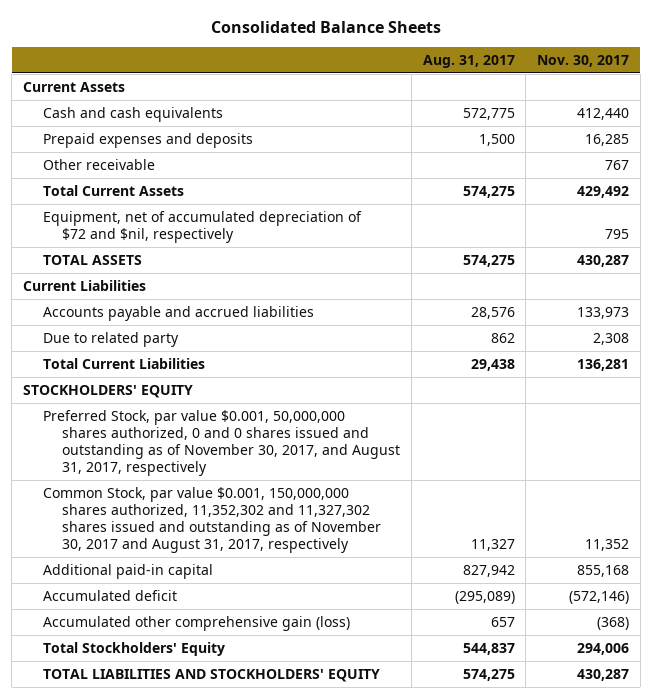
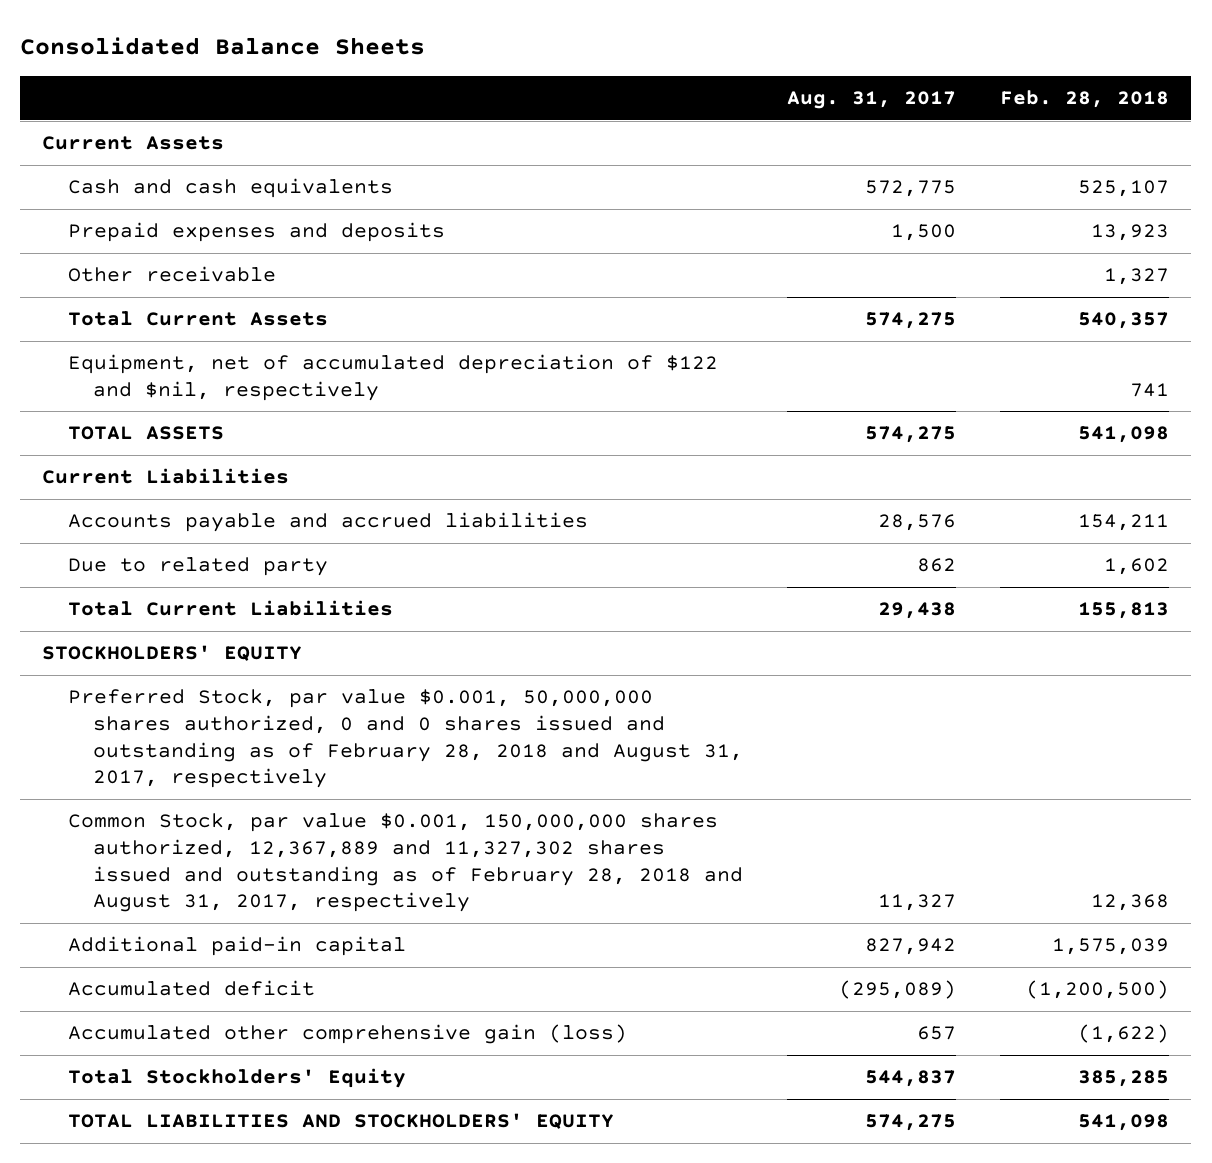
[536,54,629,67] Nov. 30, 2017 -> none
none -> [1000,90,1170,109] Feb. 28, 2018
[42,210,362,244] Equipment, net of accumulated depreciation of $72 and $nil, respectively -> [67,354,718,402] Equipment, net of accumulated depreciation of $122 and $nil, respectively
[42,409,401,477] Preferred Stock, par value $0.001, 50,000,000 shares authorized, 0 and 0 shares issued and outstanding as of November 30, 2017, and August 31, 2017, respectively -> [67,689,744,789] Preferred Stock, par value $0.001, 50,000,000 shares authorized, 0 and 0 shares issued and outstanding as of February 28, 2018 and August 31, 2017, respectively
[42,486,382,554] Common Stock, par value $0.001, 150,000,000 shares authorized, 11,352,302 and 11,327,302 shares issued and outstanding as of November 30, 2017 and August 31, 2017, respectively -> [67,813,744,913] Common Stock, par value $0.001, 150,000,000 shares authorized, 12,367,889 and 11,327,302 shares issued and outstanding as of February 28, 2018 and August 31, 2017, respectively

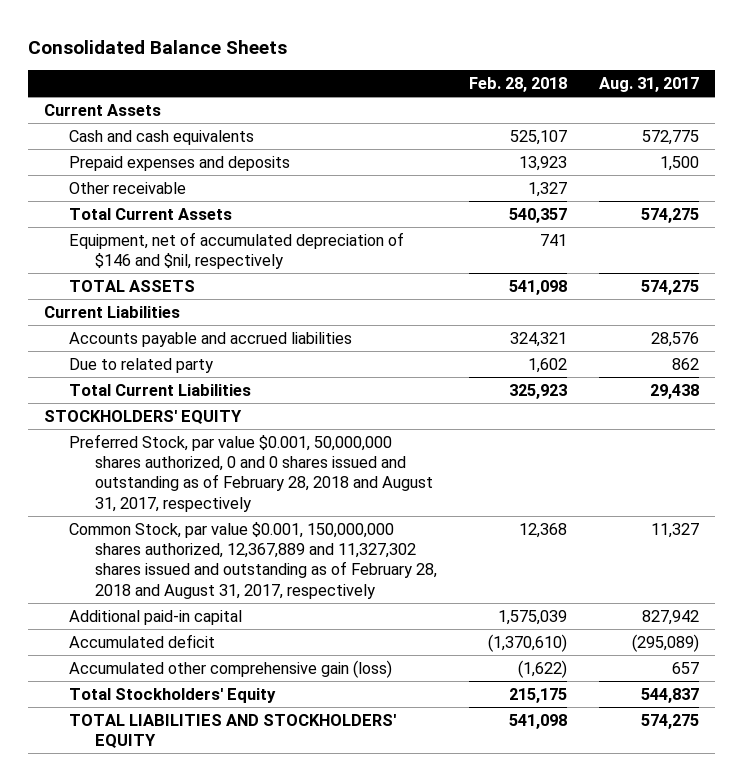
[67,354,718,402] Equipment, net of accumulated depreciation of $122 and $nil, respectively -> [69,231,405,270] Equipment, net of accumulated depreciation of $146 and $nil, respectively
[1078,514,1170,532] 154,211 -> [509,331,567,347] 324,321
[1078,602,1170,620] 155,813 -> [508,383,567,399] 325,923
[1026,980,1170,1000] (1,200,500) -> [487,633,567,652] (1,370,610)
[1078,1070,1170,1088] 385,285 -> [508,687,567,703] 215,175

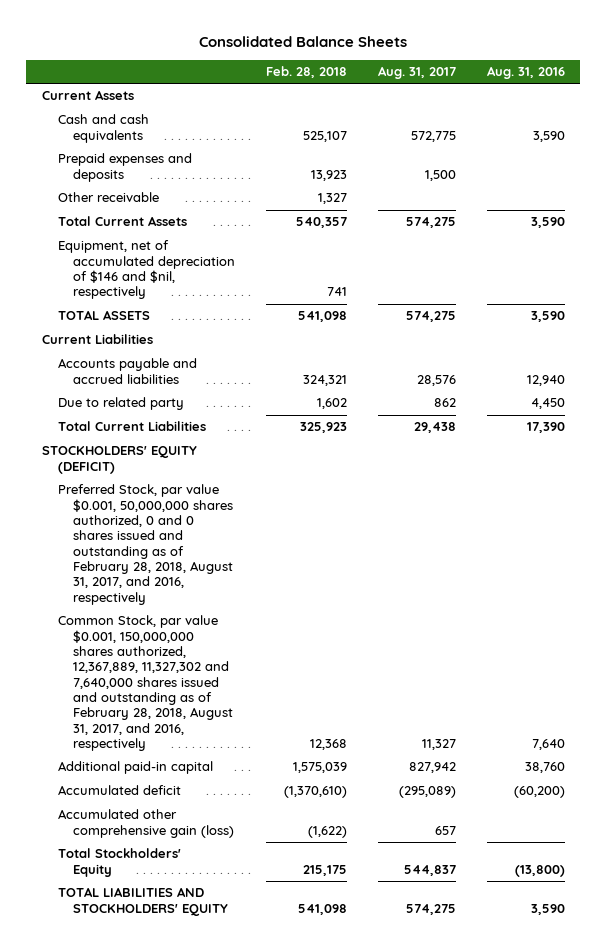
none -> [486,66,565,80] Aug. 31, 2016
[44,409,243,424] STOCKHOLDERS' EQUITY -> [41,446,197,474] STOCKHOLDERS' EQUITY (DEFICIT)
[69,433,433,512] Preferred Stock, par value $0.001, 50,000,000 shares authorized, 0 and 0 shares issued and outstanding as of February 28, 2018 and August 31, 2017, respectively -> [57,484,234,605] Preferred Stock, par value $0.001, 50,000,000 shares authorized, 0 and 0 shares issued and outstanding as of February 28, 2018, August 31, 2017, and 2016, respectively
[69,521,437,599] Common Stock, par value $0.001, 150,000,000 shares authorized, 12,367,889 and 11,327,302 shares issued and outstanding as of February 28, 2018 and August 31, 2017, respectively -> [57,615,234,751] Common Stock, par value $0.001, 150,000,000 shares authorized, 12,367,889, 11,327,302 and 7,640,000 shares issued and outstanding as of February 28, 2018, August 31, 2017, and 2016, respectively

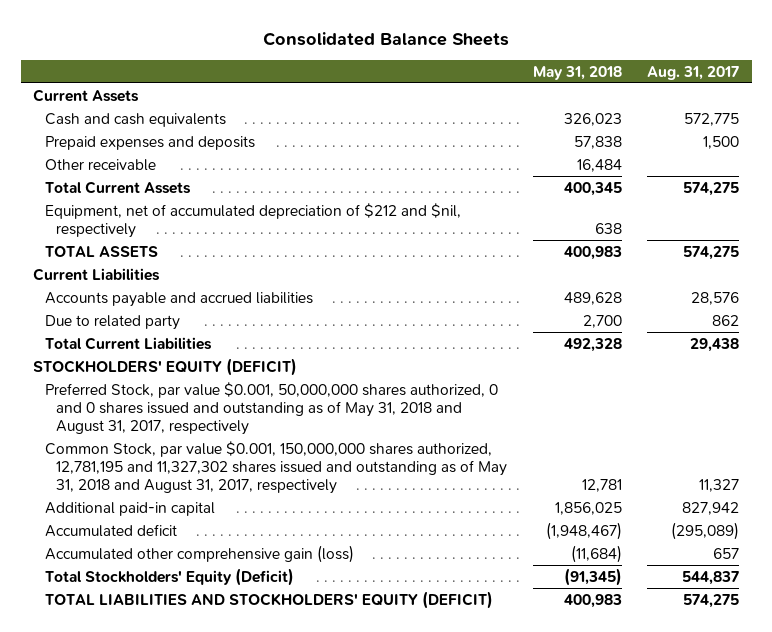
[266,66,348,79] Feb. 28, 2018 -> none
[486,66,565,80] Aug. 31, 2016 -> none
none -> [532,65,622,80] May 31, 2018
[57,240,236,300] Equipment, net of accumulated depreciation of $146 and $nil, respectively -> [44,202,461,238] Equipment, net of accumulated depreciation of $212 and $nil, respectively
[57,484,234,605] Preferred Stock, par value $0.001, 50,000,000 shares authorized, 0 and 0 shares issued and outstanding as of February 28, 2018, August 31, 2017, and 2016, respectively -> [44,381,498,435] Preferred Stock, par value $0.001, 50,000,000 shares authorized, 0 and 0 shares issued and outstanding as of May 31, 2018 and August 31, 2017, respectively
[57,615,234,751] Common Stock, par value $0.001, 150,000,000 shares authorized, 12,367,889, 11,327,302 and 7,640,000 shares issued and outstanding as of February 28, 2018, August 31, 2017, and 2016, respectively -> [44,440,508,494] Common Stock, par value $0.001, 150,000,000 shares authorized, 12,781,195 and 11,327,302 shares issued and outstanding as of May 31, 2018 and August 31, 2017, respectively
[57,848,181,877] Total Stockholders' Equity -> [44,567,294,586] Total Stockholders' Equity (Deficit)
[57,887,229,916] TOTAL LIABILITIES AND STOCKHOLDERS' EQUITY -> [44,590,493,609] TOTAL LIABILITIES AND STOCKHOLDERS' EQUITY (DEFICIT)

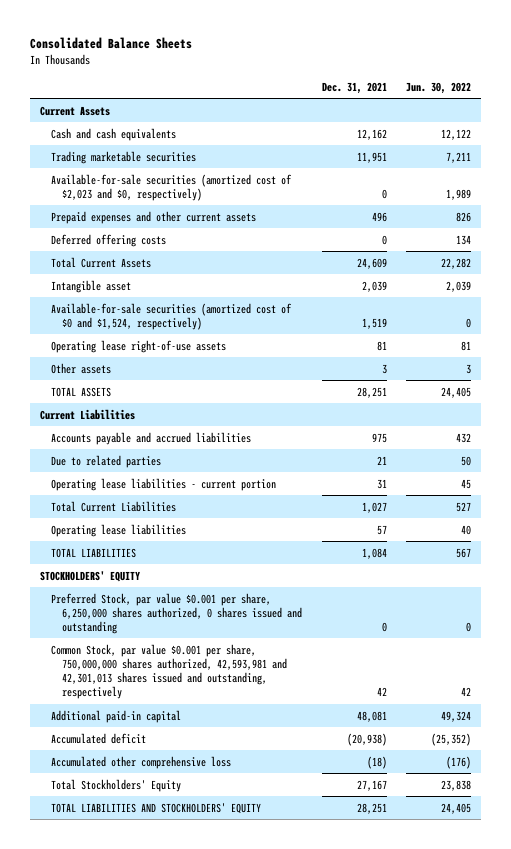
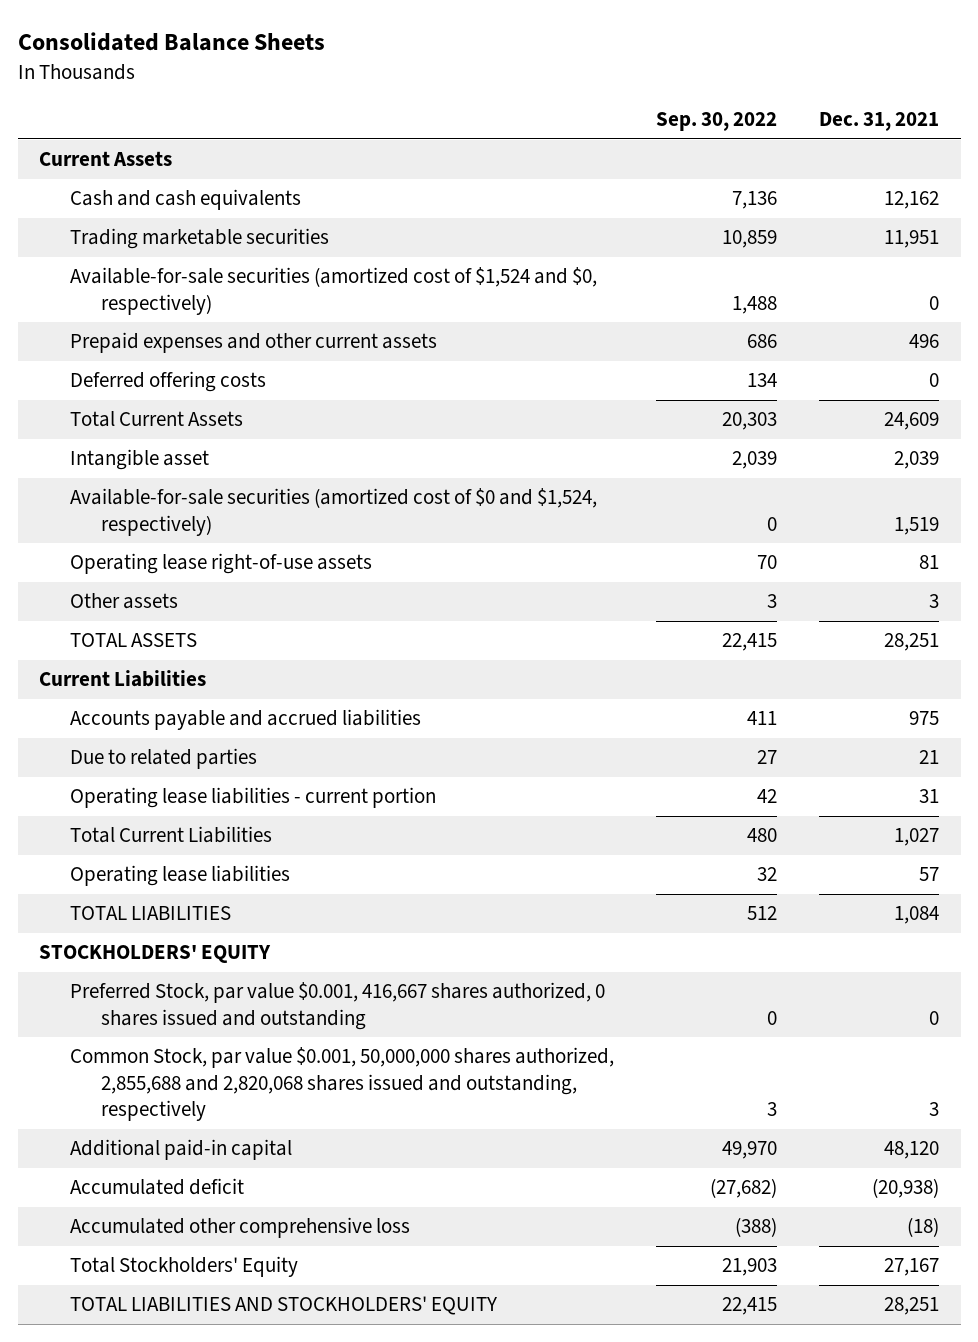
[405,81,471,94] Jun. 30, 2022 -> none
none -> [656,112,778,132] Sep. 30, 2022
[51,173,293,201] Available-for-sale securities (amortized cost of $2,023 and $0, respectively) -> [69,267,597,315] Available-for-sale securities (amortized cost of $1,524 and $0, respectively)
[51,592,303,634] Preferred Stock, par value $0.001 per share, 6,250,000 shares authorized, 0 shares issued and outstanding -> [69,982,605,1030] Preferred Stock, par value $0.001, 416,667 shares authorized, 0 shares issued and outstanding
[51,643,288,700] Common Stock, par value $0.001 per share, 750,000,000 shares authorized, 42,593,981 and 42,301,013 shares issued and outstanding, respectively -> [69,1047,614,1122] Common Stock, par value $0.001, 50,000,000 shares authorized, 2,855,688 and 2,820,068 shares issued and outstanding, respectively
[376,687,387,697] 42 -> [929,1102,940,1117] 3
[356,710,387,722] 48,081 -> [884,1141,940,1160] 48,120

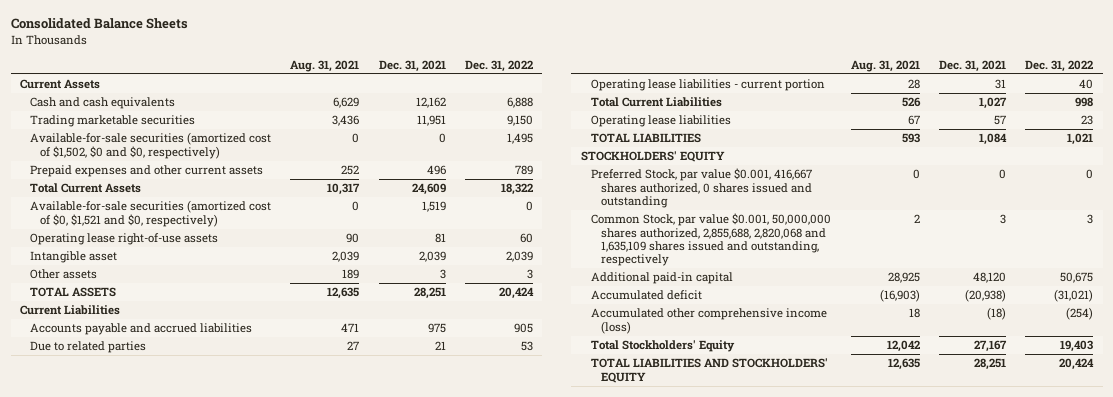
[656,112,778,132] Sep. 30, 2022 -> none
none -> [290,59,360,72] Aug. 31, 2021
none -> [464,59,533,72] Dec. 31, 2022
[69,267,597,315] Available-for-sale securities (amortized cost of $1,524 and $0, respectively) -> [30,132,272,159] Available-for-sale securities (amortized cost of $1,502, $0 and $0, respectively)
[69,371,266,393] Deferred offering costs -> none
[69,488,597,536] Available-for-sale securities (amortized cost of $0 and $1,524, respectively) -> [30,200,272,227] Available-for-sale securities (amortized cost of $0, $1,521 and $0, respectively)
[69,449,209,471] Intangible asset -> [30,251,118,264] Intangible asset
[69,1047,614,1122] Common Stock, par value $0.001, 50,000,000 shares authorized, 2,855,688 and 2,820,068 shares issued and outstanding, respectively -> [590,213,831,267] Common Stock, par value $0.001, 50,000,000 shares authorized, 2,855,688, 2,820,068 and 1,635,109 shares issued and outstanding, respectively
[69,1217,410,1239] Accumulated other comprehensive loss -> [590,308,827,334] Accumulated other comprehensive income (loss)

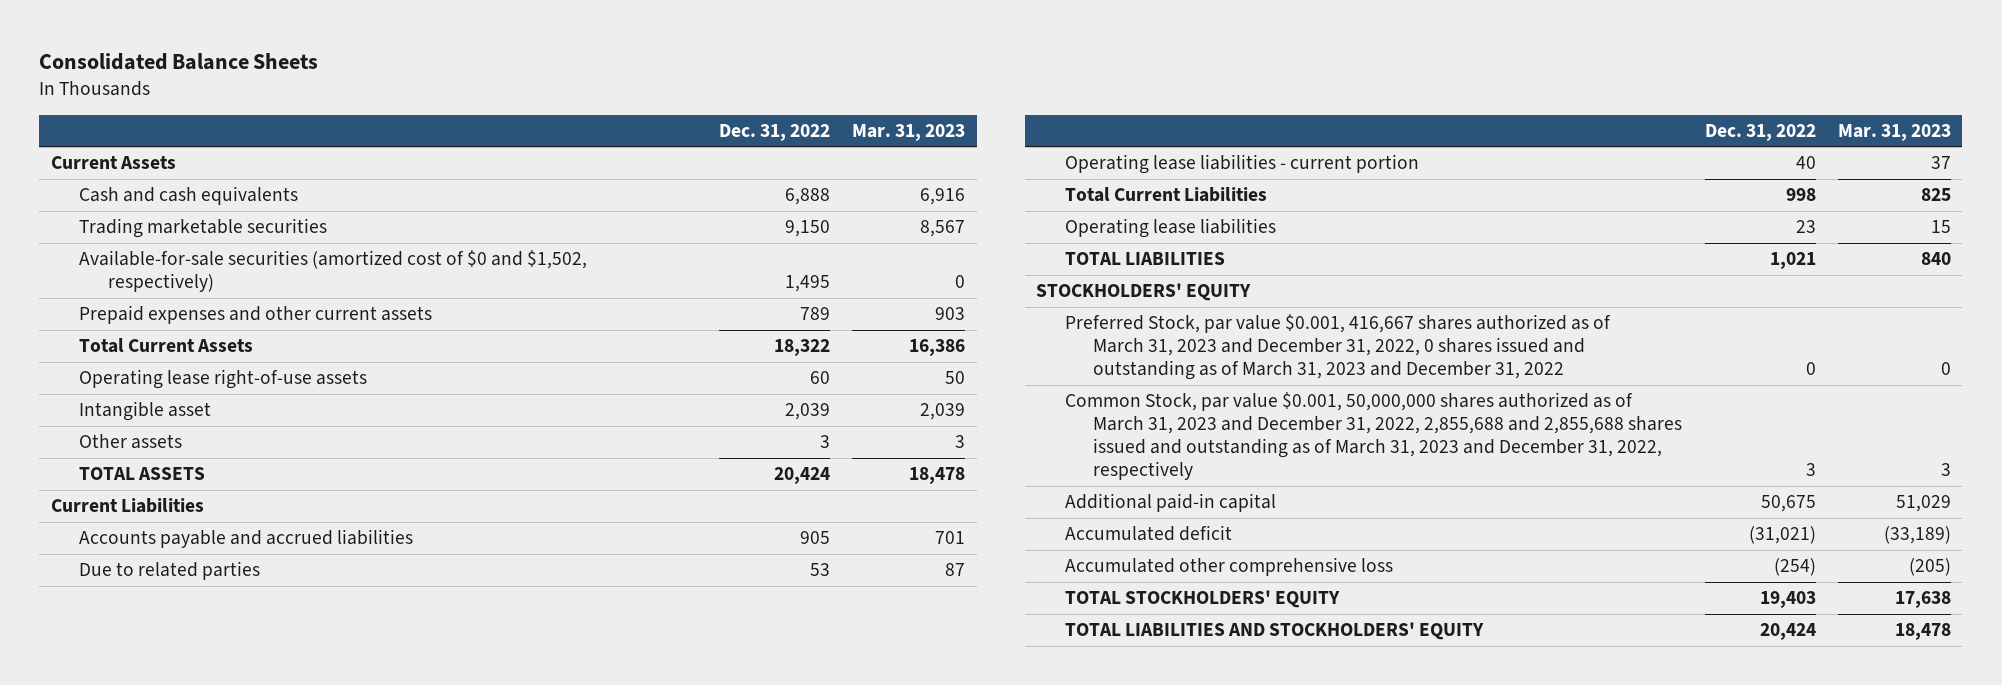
[290,59,360,72] Aug. 31, 2021 -> none
[378,59,446,72] Dec. 31, 2021 -> none
none -> [852,123,966,141] Mar. 31, 2023
[30,132,272,159] Available-for-sale securities (amortized cost of $1,502, $0 and $0, respectively) -> [79,250,588,293] Available-for-sale securities (amortized cost of $0 and $1,502, respectively)
[30,200,272,227] Available-for-sale securities (amortized cost of $0, $1,521 and $0, respectively) -> none
[590,168,812,208] Preferred Stock, par value $0.001, 416,667 shares authorized, 0 shares issued and outstanding -> [1064,314,1611,381] Preferred Stock, par value $0.001, 416,667 shares authorized as of March 31, 2023 and December 31, 2022, 0 shares issued and outstanding as of March 31, 2023 and December 31, 2022
[590,213,831,267] Common Stock, par value $0.001, 50,000,000 shares authorized, 2,855,688, 2,820,068 and 1,635,109 shares issued and outstanding, respectively -> [1064,392,1683,481] Common Stock, par value $0.001, 50,000,000 shares authorized as of March 31, 2023 and December 31, 2022, 2,855,688 and 2,855,688 shares issued and outstanding as of March 31, 2023 and December 31, 2022, respectively
[590,308,827,334] Accumulated other comprehensive income (loss) -> [1064,557,1393,577] Accumulated other comprehensive loss
[590,340,735,353] Total Stockholders' Equity -> [1064,590,1340,609] TOTAL STOCKHOLDERS' EQUITY

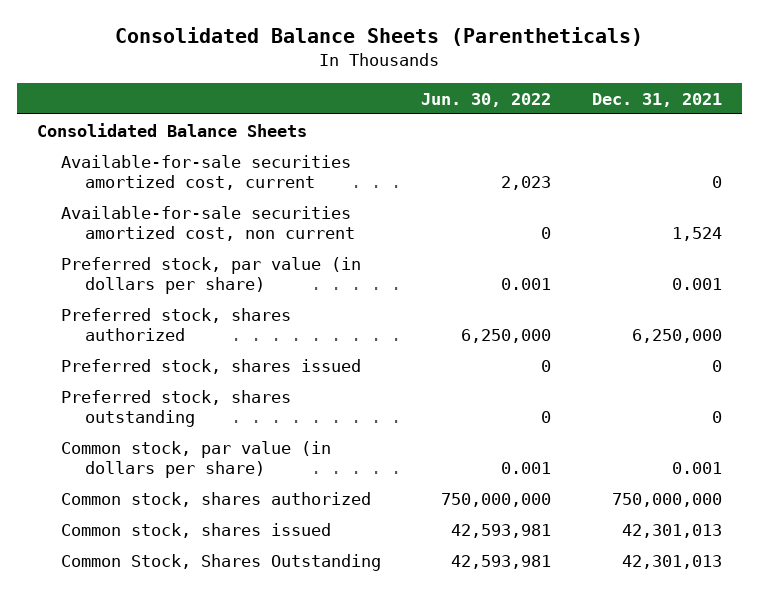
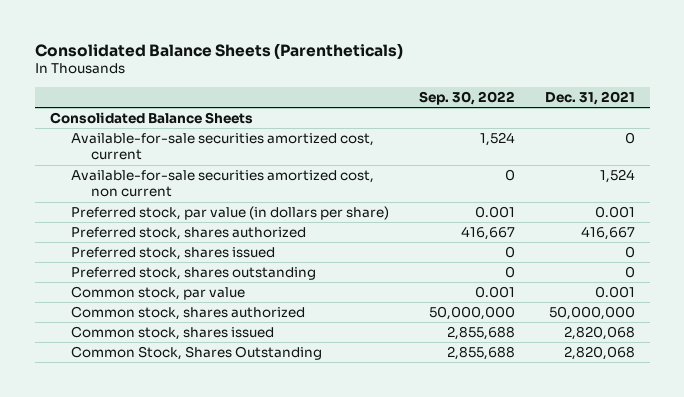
[421,92,552,107] Jun. 30, 2022 -> none
none -> [418,90,515,105] Sep. 30, 2022
[631,328,722,343] 6,250,000 -> [580,226,635,241] 416,667
[61,440,332,478] Common stock, par value (in dollars per share) -> [70,286,245,301] Common stock, par value
[611,492,722,507] 750,000,000 -> [548,306,635,321] 50,000,000
[621,523,722,538] 42,301,013 -> [563,326,635,341] 2,820,068
[621,554,722,569] 42,301,013 -> [563,346,635,361] 2,820,068

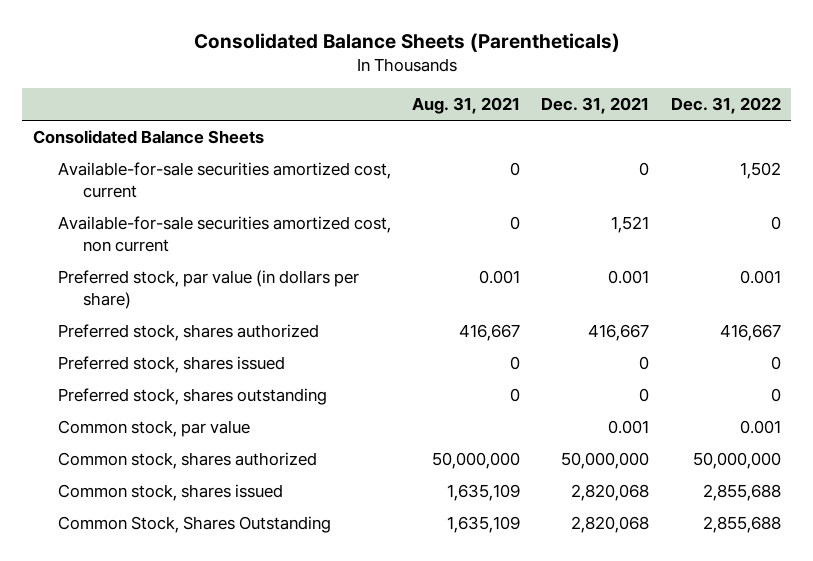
[418,90,515,105] Sep. 30, 2022 -> none
none -> [412,97,521,115] Aug. 31, 2021
none -> [670,97,781,115] Dec. 31, 2022
[599,169,635,184] 1,524 -> [611,216,650,234] 1,521

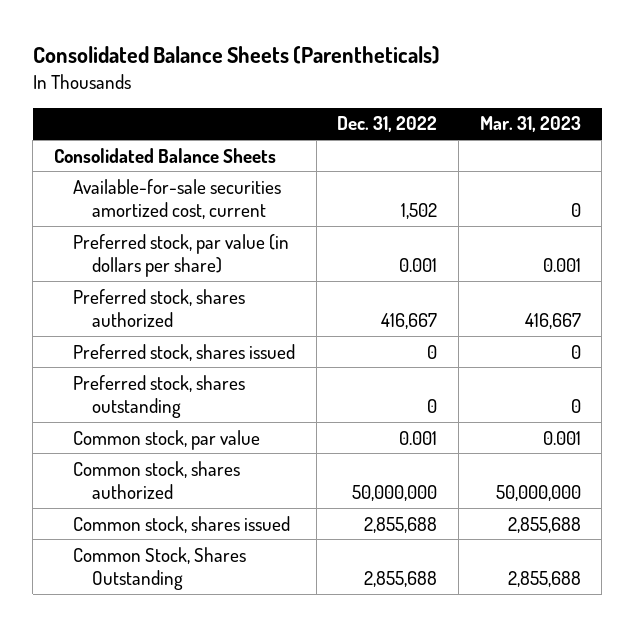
[412,97,521,115] Aug. 31, 2021 -> none
[541,97,650,115] Dec. 31, 2021 -> none
none -> [479,116,581,133] Mar. 31, 2023
[57,216,391,252] Available-for-sale securities amortized cost, non current -> none

